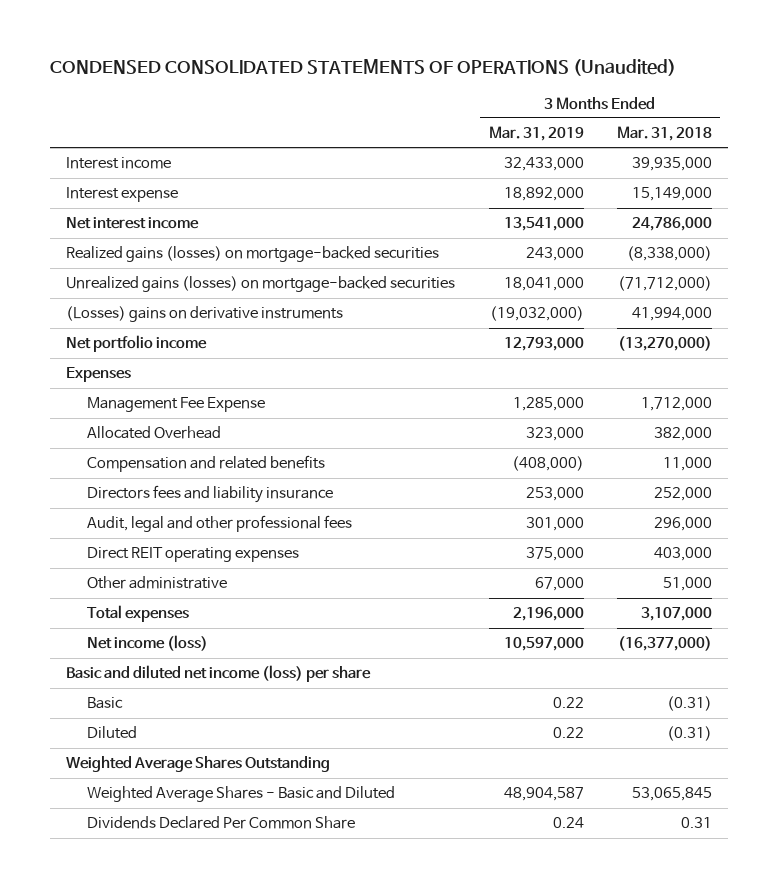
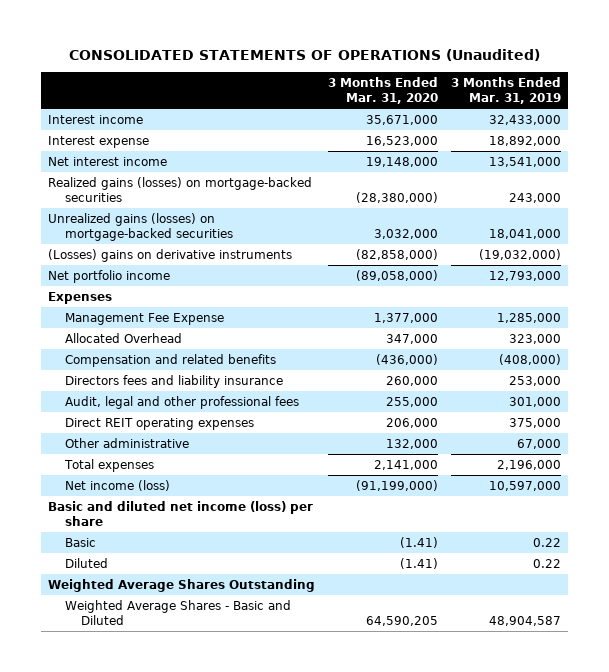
[49,59,676,77] CONDENSED CONSOLIDATED STATEMENTS OF OPERATIONS (Unaudited) -> [69,49,541,62] CONSOLIDATED STATEMENTS OF OPERATIONS (Unaudited)
[616,126,712,142] Mar. 31, 2018 -> none
none -> [327,76,438,105] 3 Months Ended Mar. 31, 2020
[87,816,356,830] Dividends Declared Per Common Share -> none

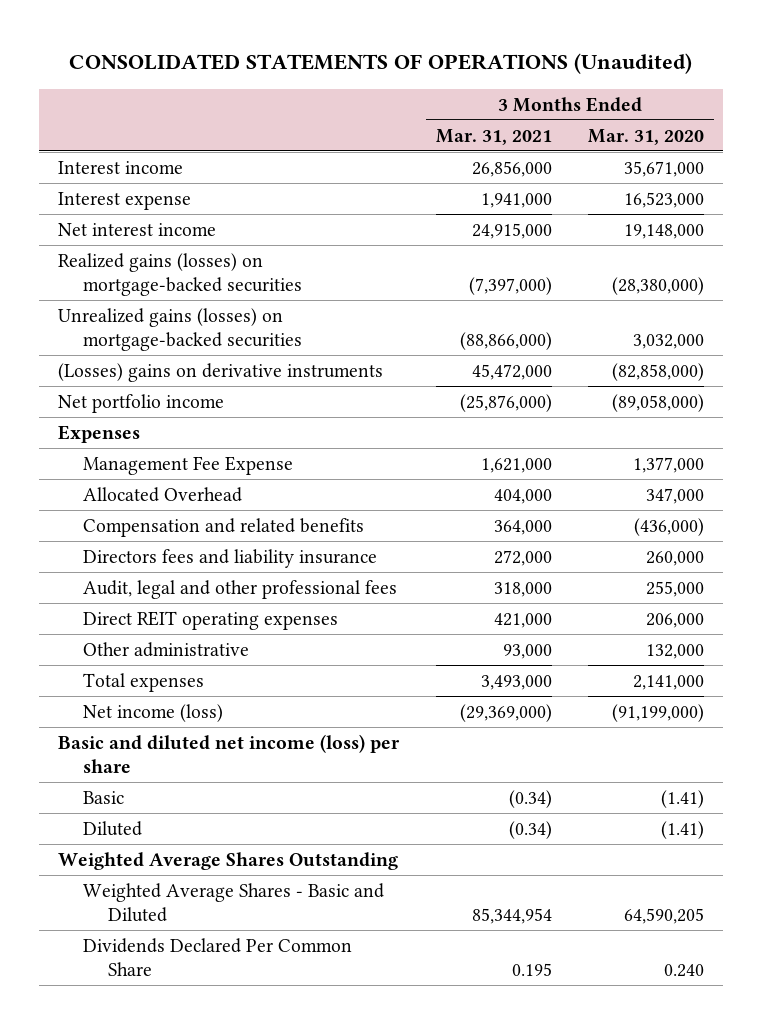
[451,76,562,105] 3 Months Ended Mar. 31, 2019 -> none
none -> [435,128,552,145] Mar. 31, 2021
none -> [82,937,352,976] Dividends Declared Per Common Share

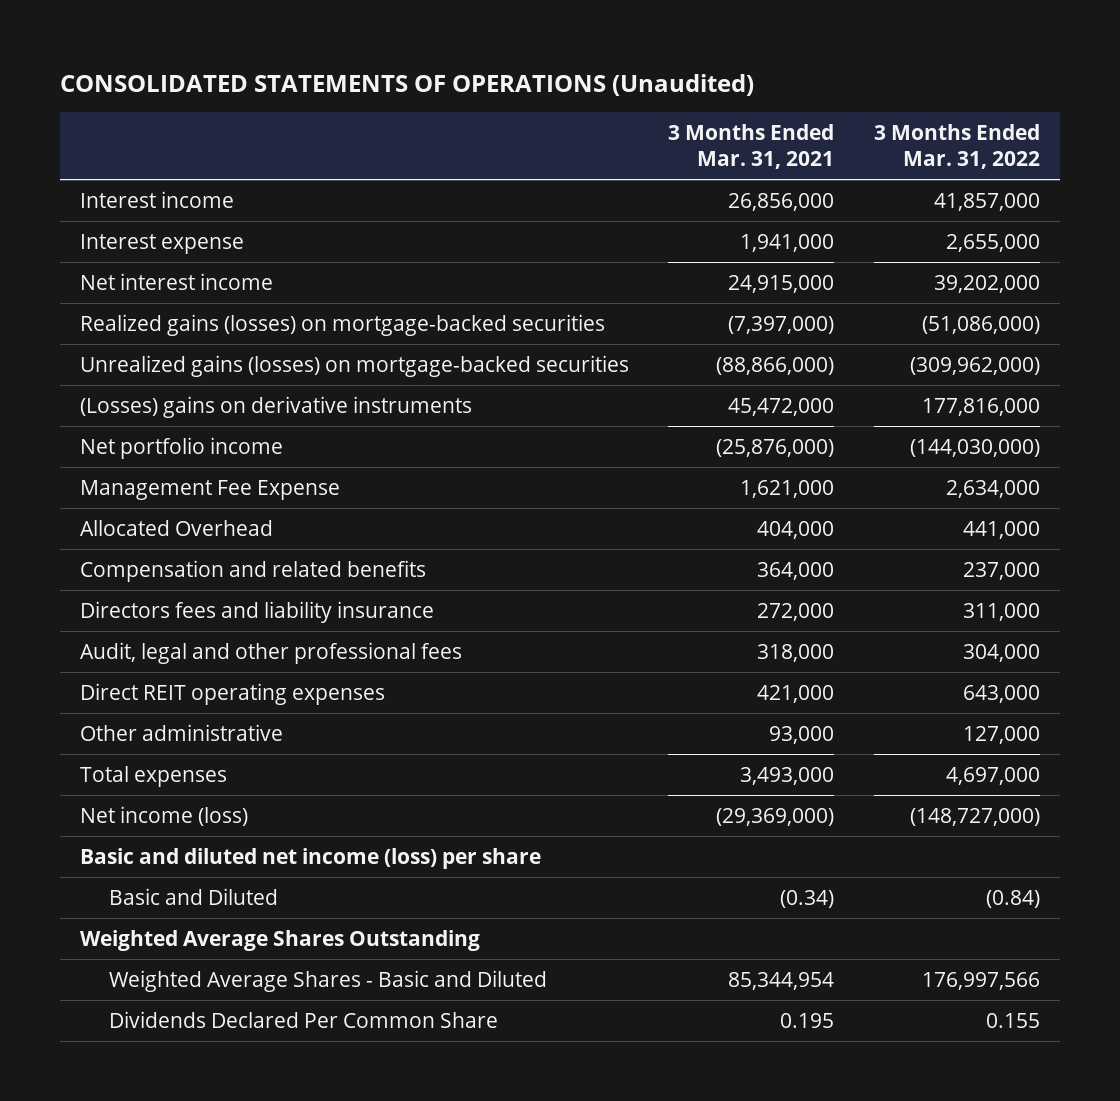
[588,128,705,145] Mar. 31, 2020 -> none
none -> [874,123,1041,169] 3 Months Ended Mar. 31, 2022
[57,424,140,443] Expenses -> none
[82,790,124,804] Basic -> none
[82,820,142,836] Diluted -> none
none -> [109,887,279,905] Basic and Diluted

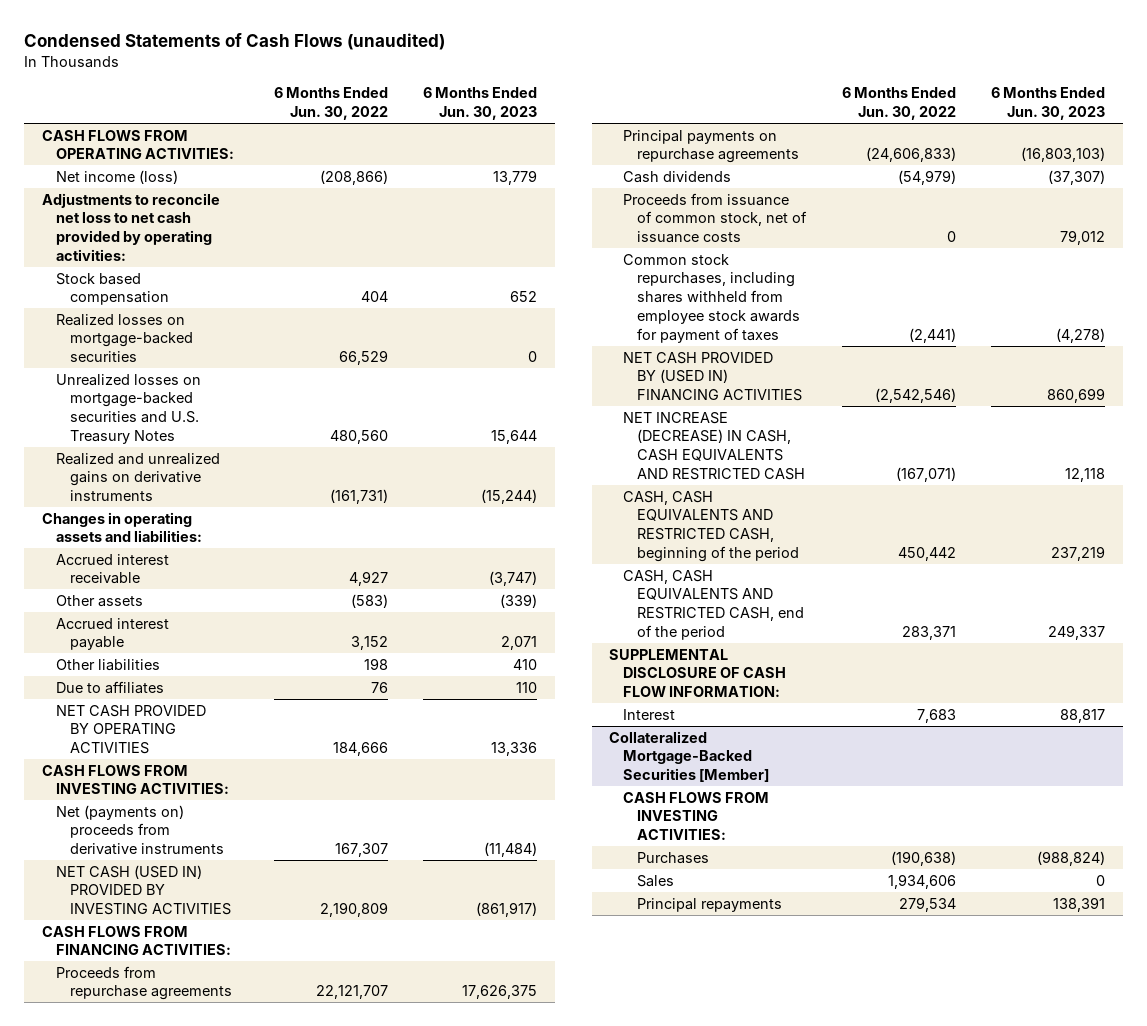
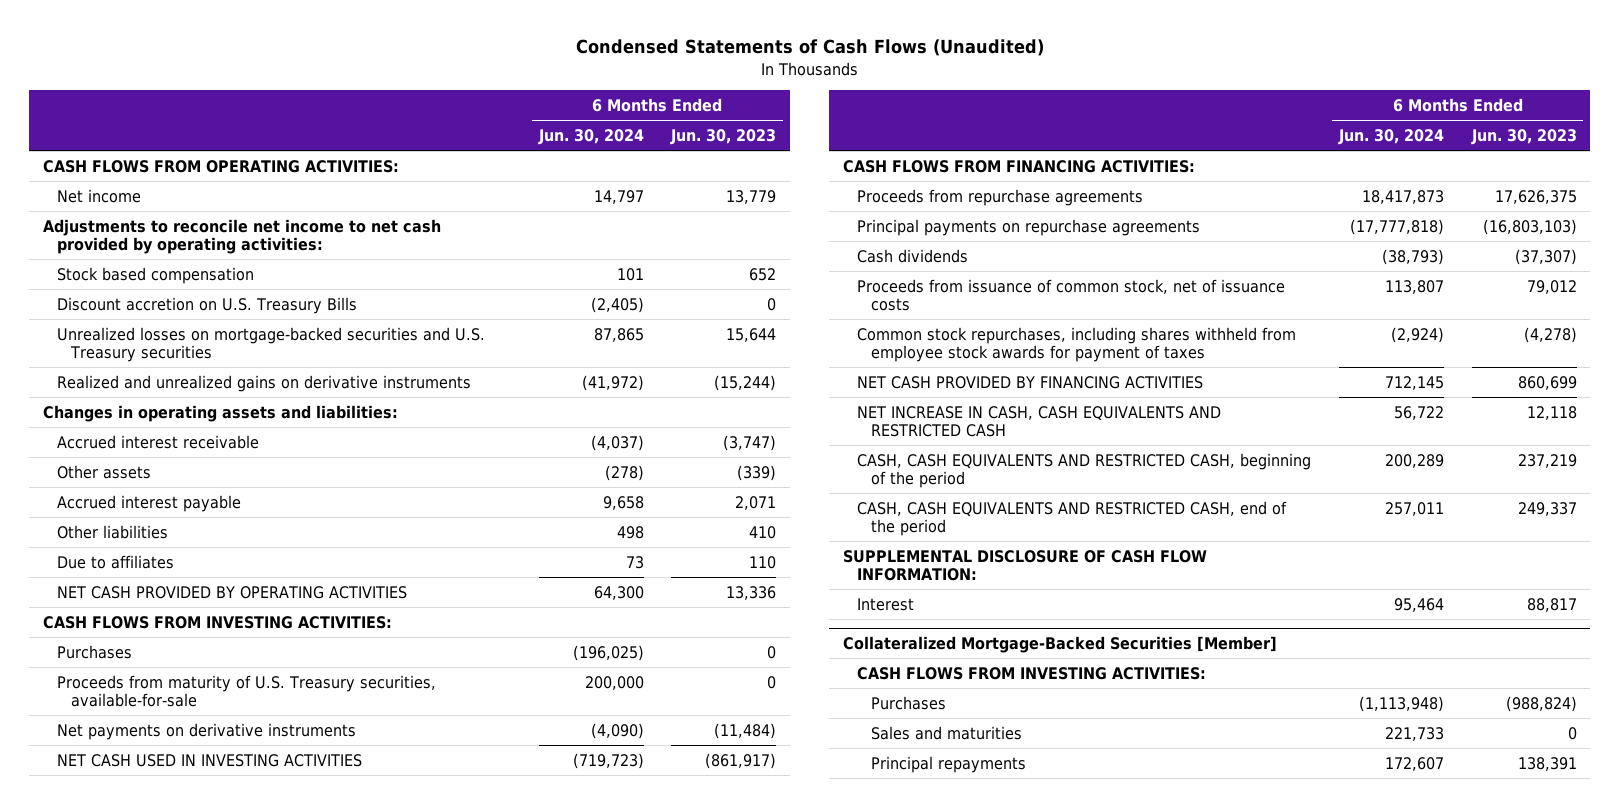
[24,33,446,51] Condensed Statements of Cash Flows (unaudited) -> [575,39,1044,57] Condensed Statements of Cash Flows (Unaudited)
[274,87,389,121] 6 Months Ended Jun. 30, 2022 -> none
none -> [537,128,644,145] Jun. 30, 2024
[55,169,178,184] Net income (loss) -> [56,188,141,203] Net income
[41,192,220,262] Adjustments to reconcile net loss to net cash provided by operating activities: -> [42,218,441,255] Adjustments to reconcile net income to net cash provided by operating activities:
[55,313,193,363] Realized losses on mortgage-backed securities -> none
none -> [56,296,357,314] Discount accretion on U.S. Treasury Bills
[55,373,201,445] Unrealized losses on mortgage-backed securities and U.S. Treasury Notes -> [56,326,485,363] Unrealized losses on mortgage-backed securities and U.S. Treasury securities
none -> [56,644,132,659] Purchases
none -> [56,674,436,708] Proceeds from maturity of U.S. Treasury securities, available-for-sale
[55,804,224,856] Net (payments on) proceeds from derivative instruments -> [56,722,356,740] Net payments on derivative instruments
[55,864,231,916] NET CASH (USED IN) PROVIDED BY INVESTING ACTIVITIES -> [56,753,362,767] NET CASH USED IN INVESTING ACTIVITIES
[623,351,803,402] NET CASH PROVIDED BY (USED IN) FINANCING ACTIVITIES -> [857,375,1204,389] NET CASH PROVIDED BY FINANCING ACTIVITIES
[623,411,806,481] NET INCREASE (DECREASE) IN CASH, CASH EQUIVALENTS AND RESTRICTED CASH -> [857,405,1222,438] NET INCREASE IN CASH, CASH EQUIVALENTS AND RESTRICTED CASH
[637,874,675,887] Sales -> [871,725,1023,740] Sales and maturities

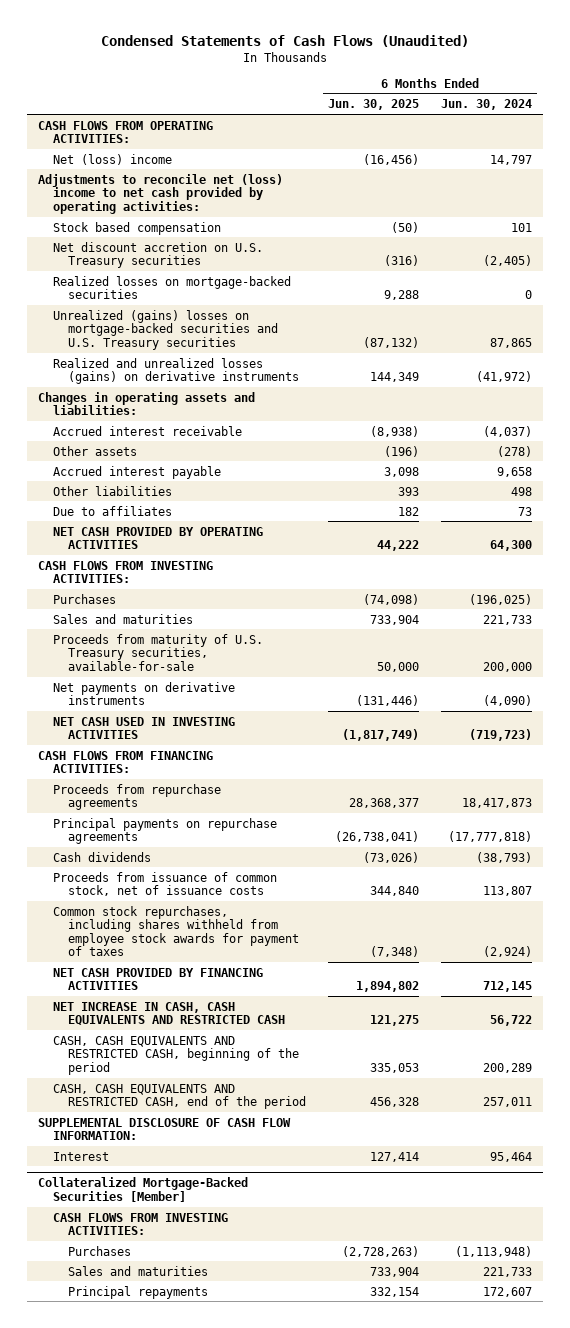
[670,128,777,145] Jun. 30, 2023 -> none
none -> [328,99,420,111] Jun. 30, 2025
[56,188,141,203] Net income -> [53,153,173,165] Net (loss) income
[42,218,441,255] Adjustments to reconcile net income to net cash provided by operating activities: -> [38,173,284,214] Adjustments to reconcile net (loss) income to net cash provided by operating activities:
[56,296,357,314] Discount accretion on U.S. Treasury Bills -> [53,241,264,269] Net discount accretion on U.S. Treasury securities
none -> [53,275,292,300] Realized losses on mortgage-backed securities
[56,326,485,363] Unrealized losses on mortgage-backed securities and U.S. Treasury securities -> [53,309,279,350] Unrealized (gains) losses on mortgage-backed securities and U.S. Treasury securities
[56,374,471,392] Realized and unrealized gains on derivative instruments -> [53,357,300,385] Realized and unrealized losses (gains) on derivative instruments
none -> [53,613,194,624] Sales and maturities

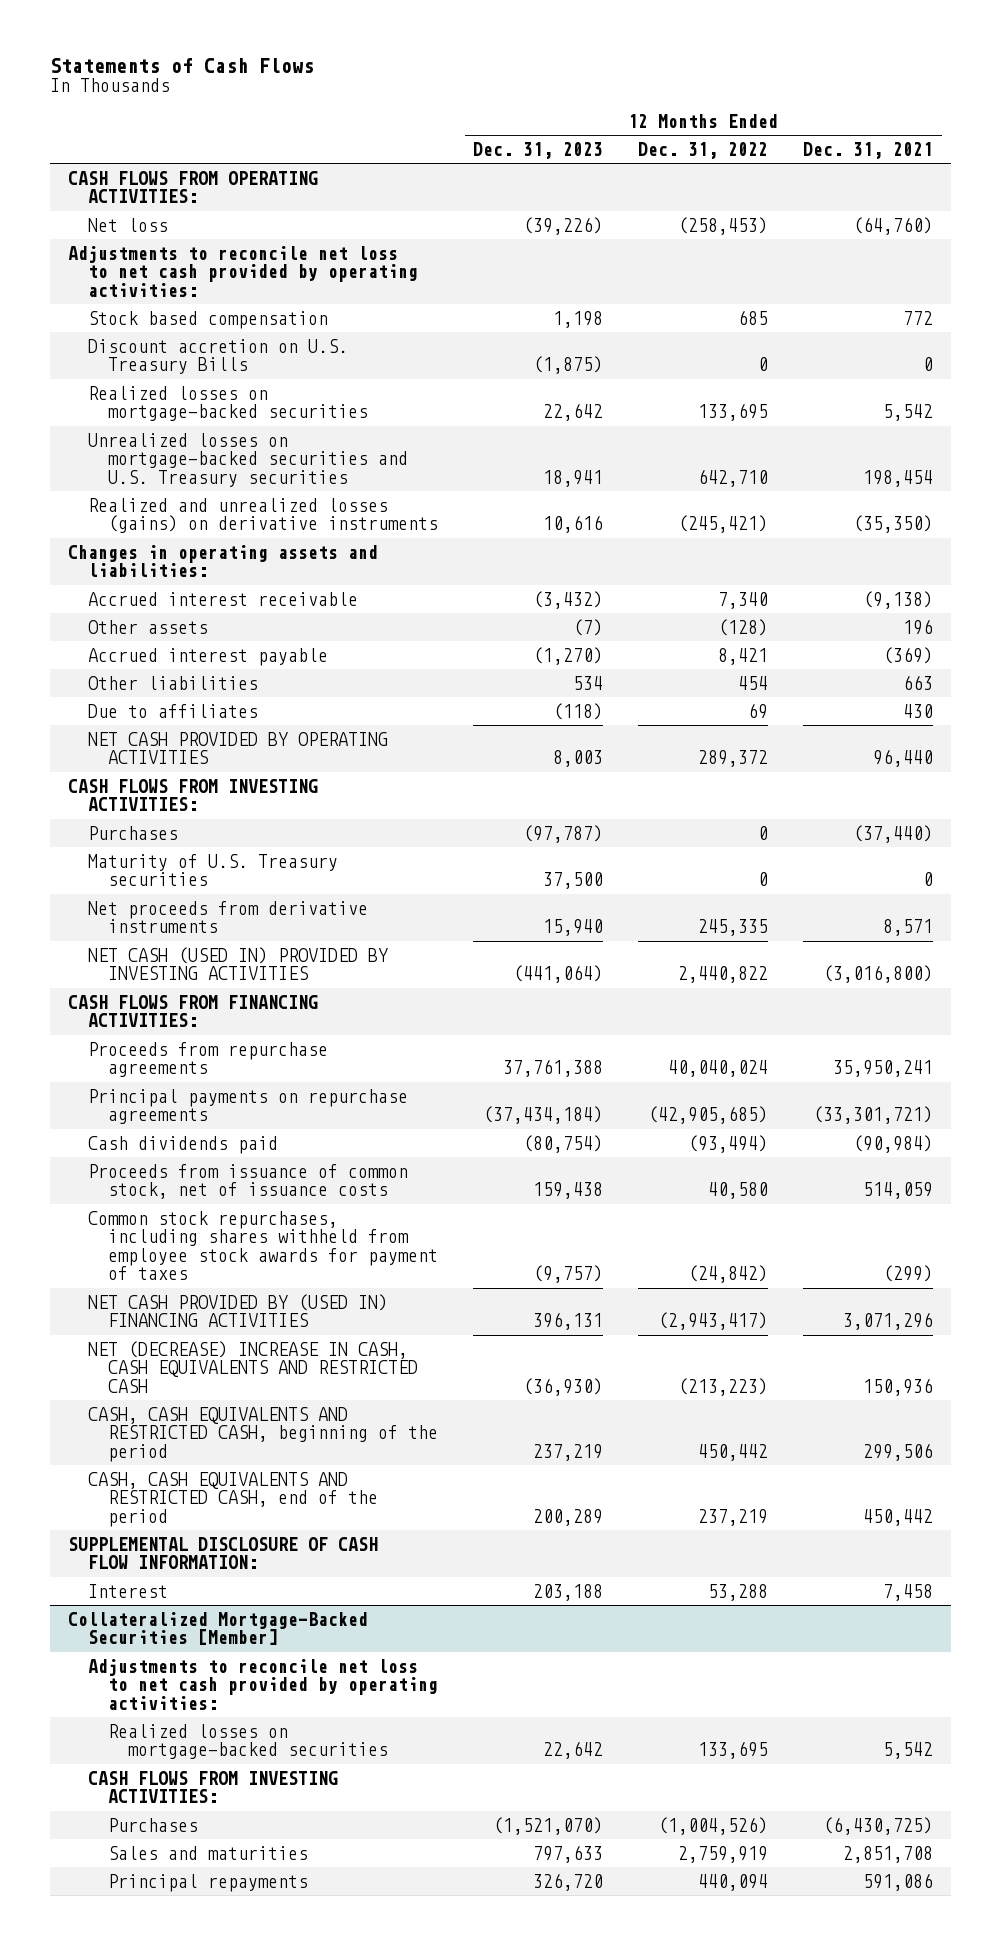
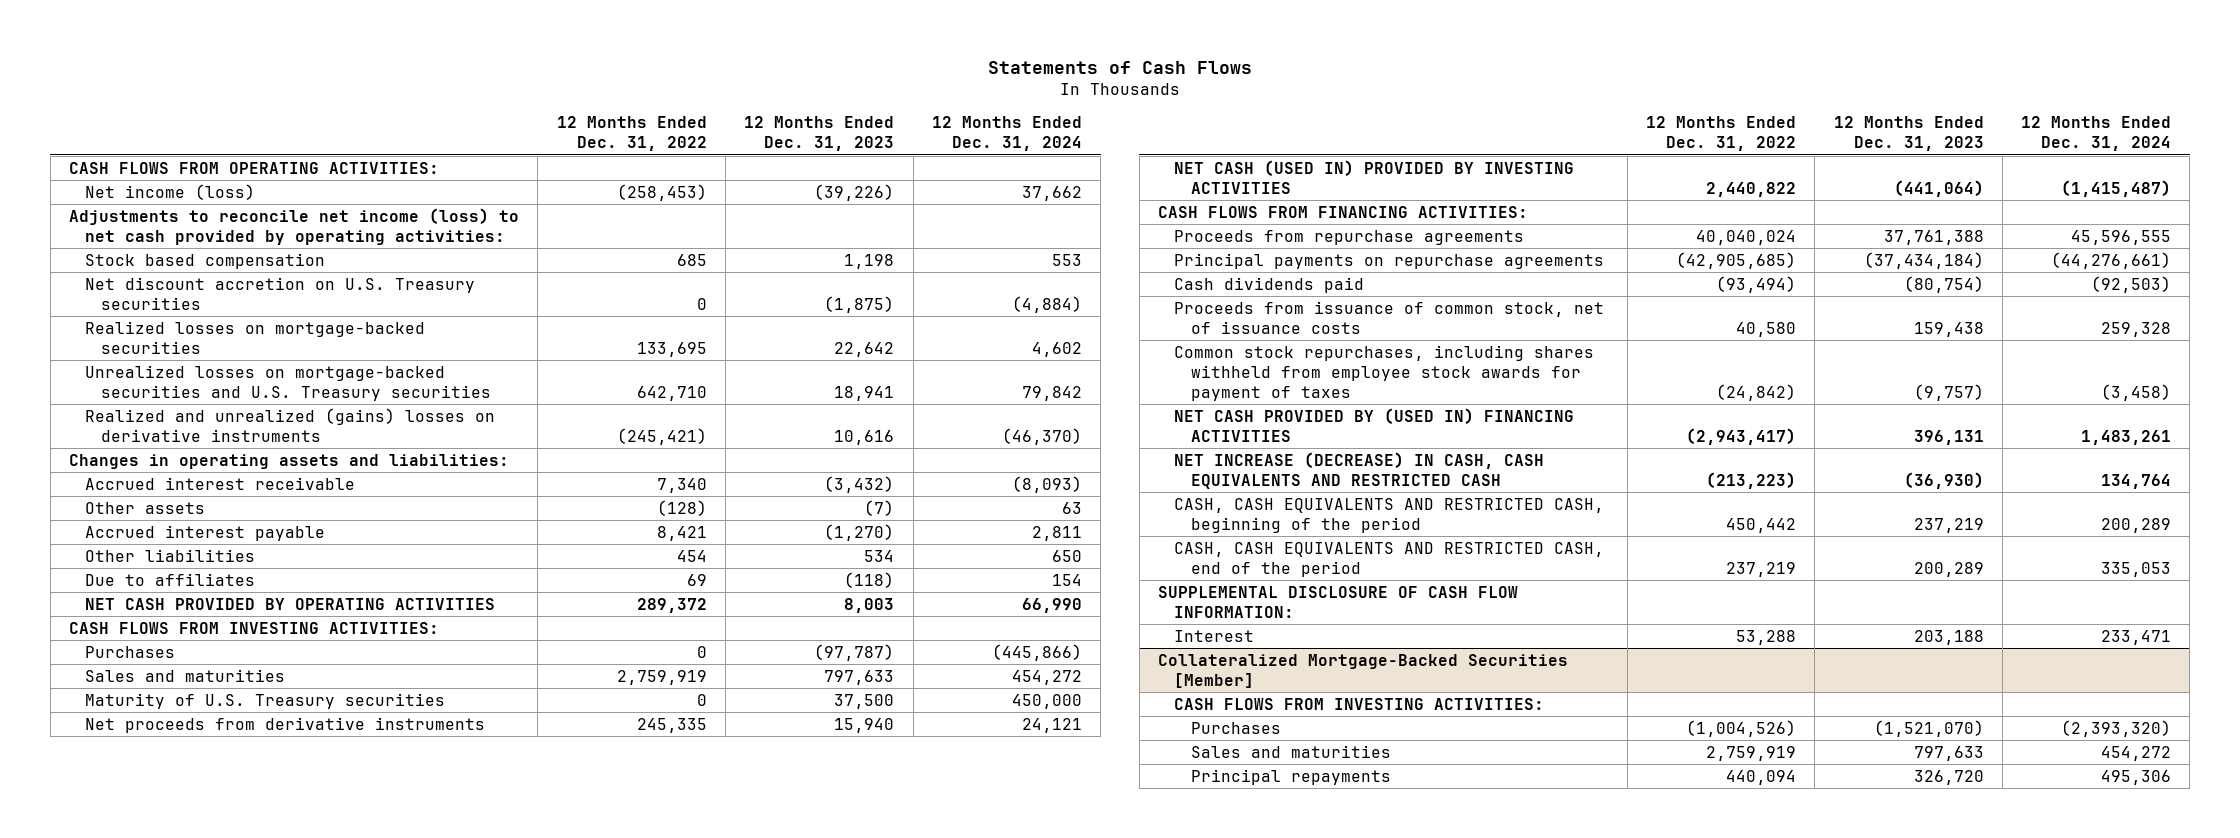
[803,141,934,159] Dec. 31, 2021 -> none
none -> [931,116,1082,152] 12 Months Ended Dec. 31, 2024
[87,217,168,232] Net loss -> [85,183,256,200] Net income (loss)
[67,245,418,297] Adjustments to reconcile net loss to net cash provided by operating activities: -> [68,207,519,245] Adjustments to reconcile net income (loss) to net cash provided by operating activities:
[87,338,348,375] Discount accretion on U.S. Treasury Bills -> [85,276,476,310] Net discount accretion on U.S. Treasury securities
[87,497,439,534] Realized and unrealized losses (gains) on derivative instruments -> [85,407,496,442] Realized and unrealized (gains) losses on derivative instruments
none -> [85,668,286,682] Sales and maturities
[87,1340,419,1393] NET (DECREASE) INCREASE IN CASH, CASH EQUIVALENTS AND RESTRICTED CASH -> [1174,451,1545,489] NET INCREASE (DECREASE) IN CASH, CASH EQUIVALENTS AND RESTRICTED CASH
[87,1658,439,1710] Adjustments to reconcile net loss to net cash provided by operating activities: -> none
[108,1723,389,1760] Realized losses on mortgage-backed securities -> none

